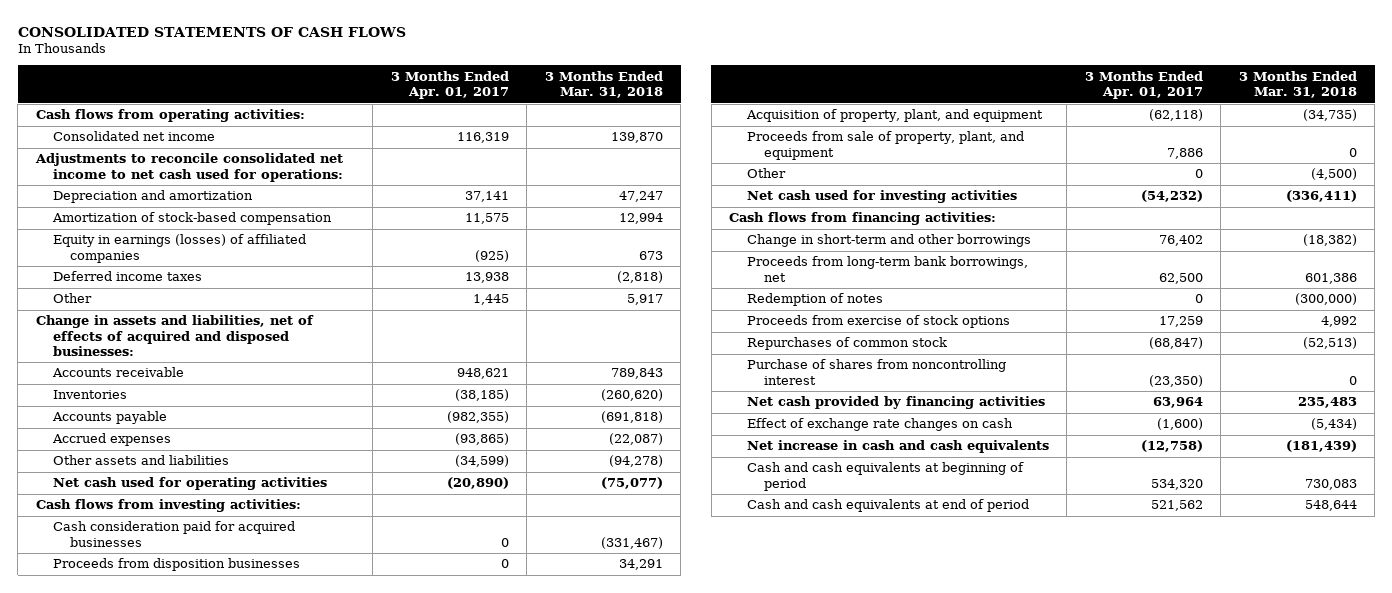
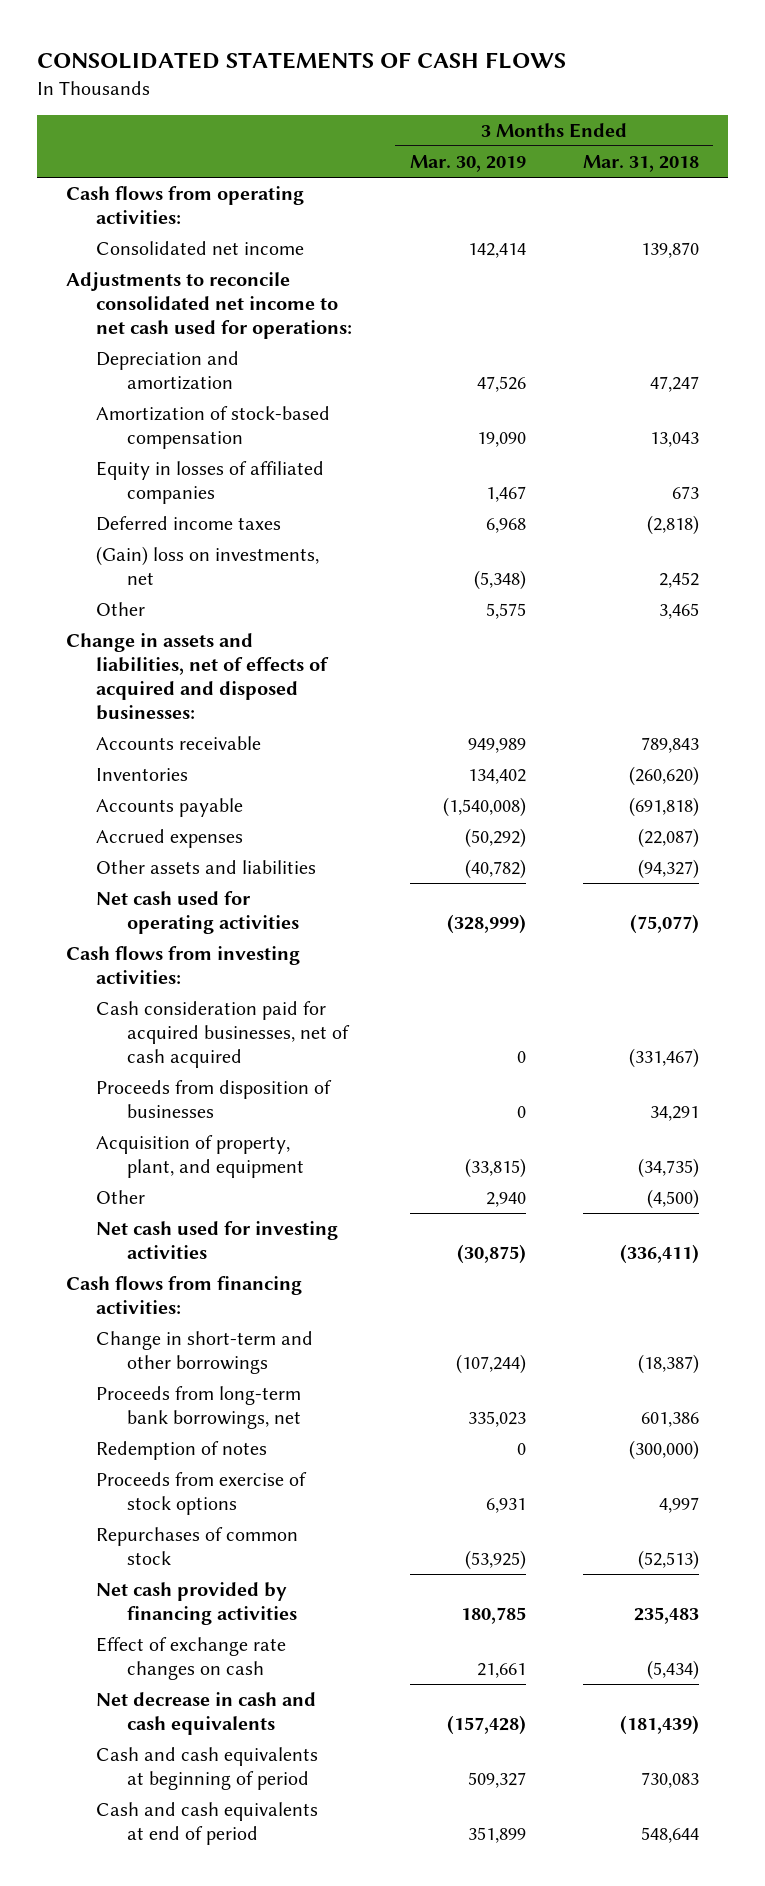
[390,70,509,100] 3 Months Ended Apr. 01, 2017 -> none
none -> [409,154,526,172] Mar. 30, 2019
[618,213,663,225] 12,994 -> [650,431,700,447] 13,043
[52,234,306,263] Equity in earnings (losses) of affiliated companies -> [96,461,325,504] Equity in losses of affiliated companies
none -> [96,546,320,585] (Gain) loss on investments, net
[626,294,663,306] 5,917 -> [659,603,700,620] 3,465
[608,455,663,468] (94,278) -> [638,859,700,880] (94,327)
[52,521,295,547] Cash consideration paid for acquired businesses -> [96,1001,351,1068] Cash consideration paid for acquired businesses, net of cash acquired
[52,558,300,572] Proceeds from disposition businesses -> [96,1080,333,1118] Proceeds from disposition of businesses
[746,131,1024,160] Proceeds from sale of property, plant, and equipment -> none
[1302,234,1357,247] (18,382) -> [638,1353,700,1374] (18,387)
[1320,316,1357,328] 4,992 -> [659,1496,700,1513] 4,997
[746,359,1006,385] Purchase of shares from noncontrolling interest -> none
[746,440,1049,454] Net increase in cash and cash equivalents -> [96,1692,317,1735] Net decrease in cash and cash equivalents

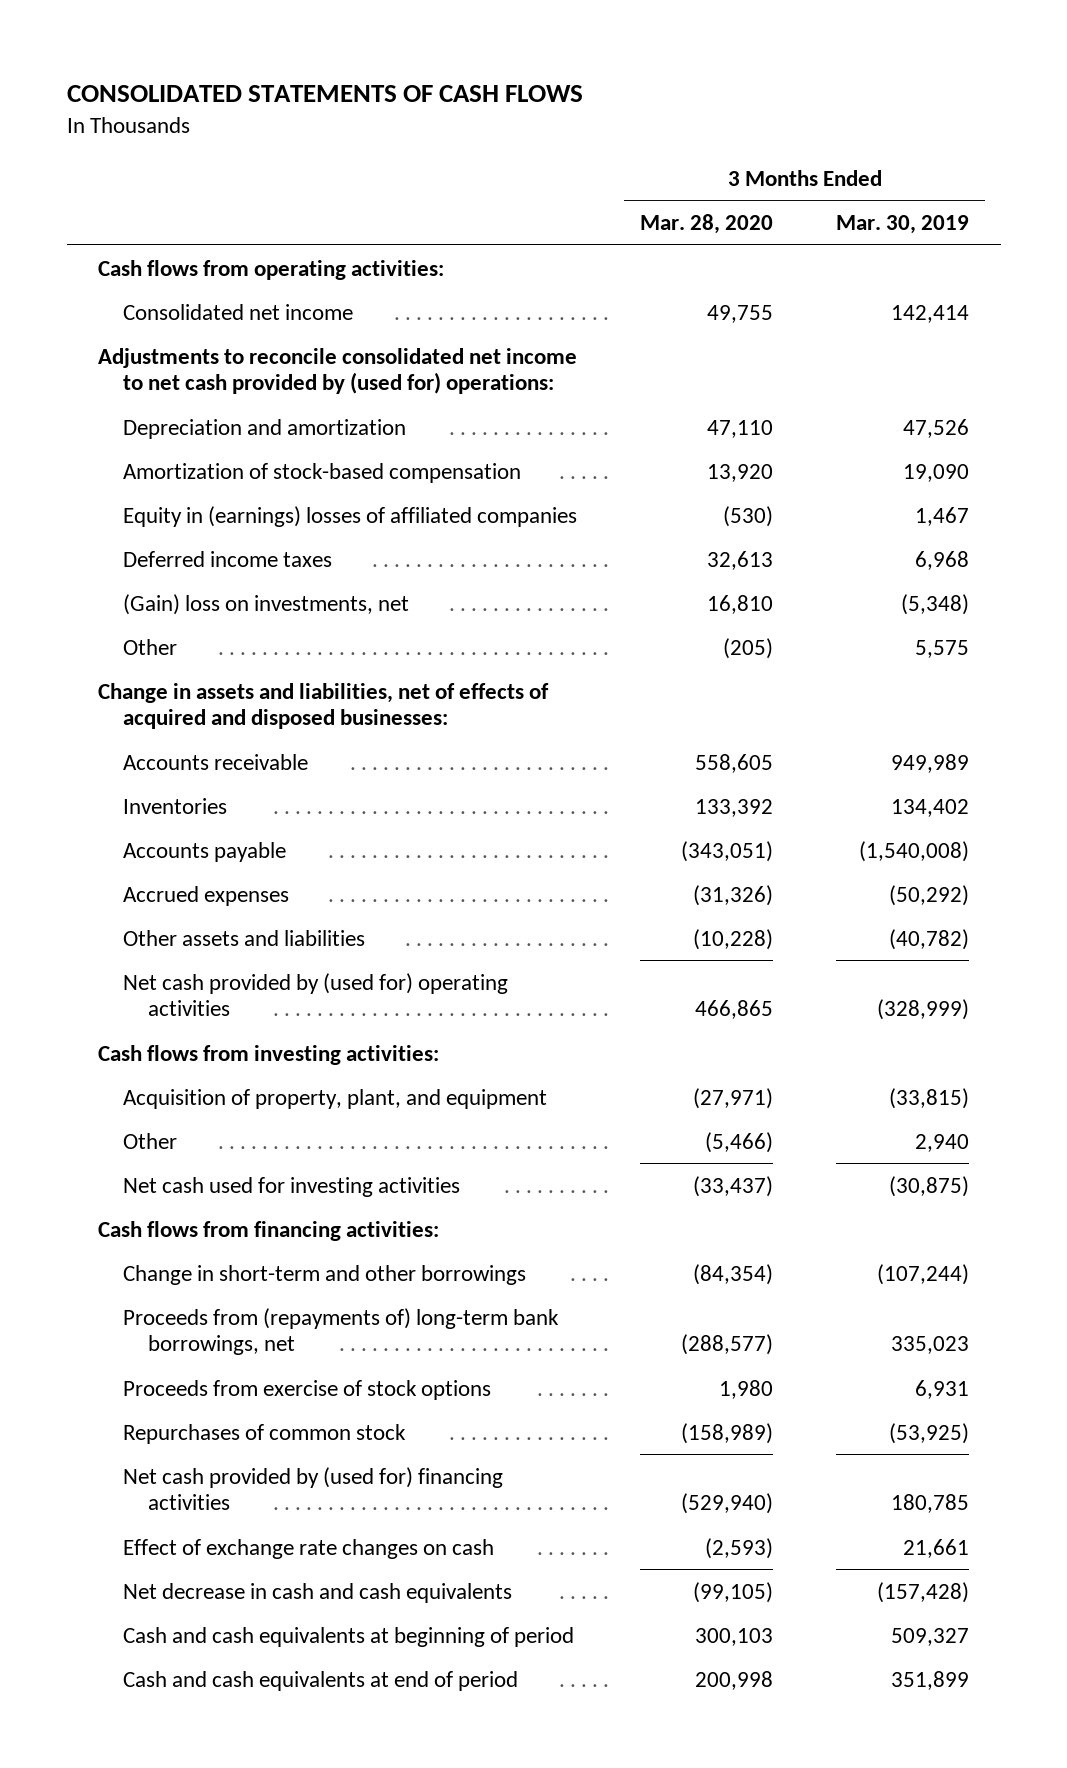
[583,154,700,172] Mar. 31, 2018 -> none
none -> [640,214,774,235] Mar. 28, 2020
[65,272,353,339] Adjustments to reconcile consolidated net income to net cash used for operations: -> [98,347,578,395] Adjustments to reconcile consolidated net income to net cash provided by (used for) operations:
[96,461,325,504] Equity in losses of affiliated companies -> [123,505,578,527] Equity in (earnings) losses of affiliated companies
[96,891,300,934] Net cash used for operating activities -> [123,972,509,1017] Net cash provided by (used for) operating activities
[96,1001,351,1068] Cash consideration paid for acquired businesses, net of cash acquired -> none
[96,1080,333,1118] Proceeds from disposition of businesses -> none
[96,1441,268,1461] Redemption of notes -> none
[96,1386,302,1429] Proceeds from long-term bank borrowings, net -> [123,1307,560,1356] Proceeds from (repayments of) long-term bank borrowings, net
[96,1582,298,1625] Net cash provided by financing activities -> [123,1466,504,1511] Net cash provided by (used for) financing activities

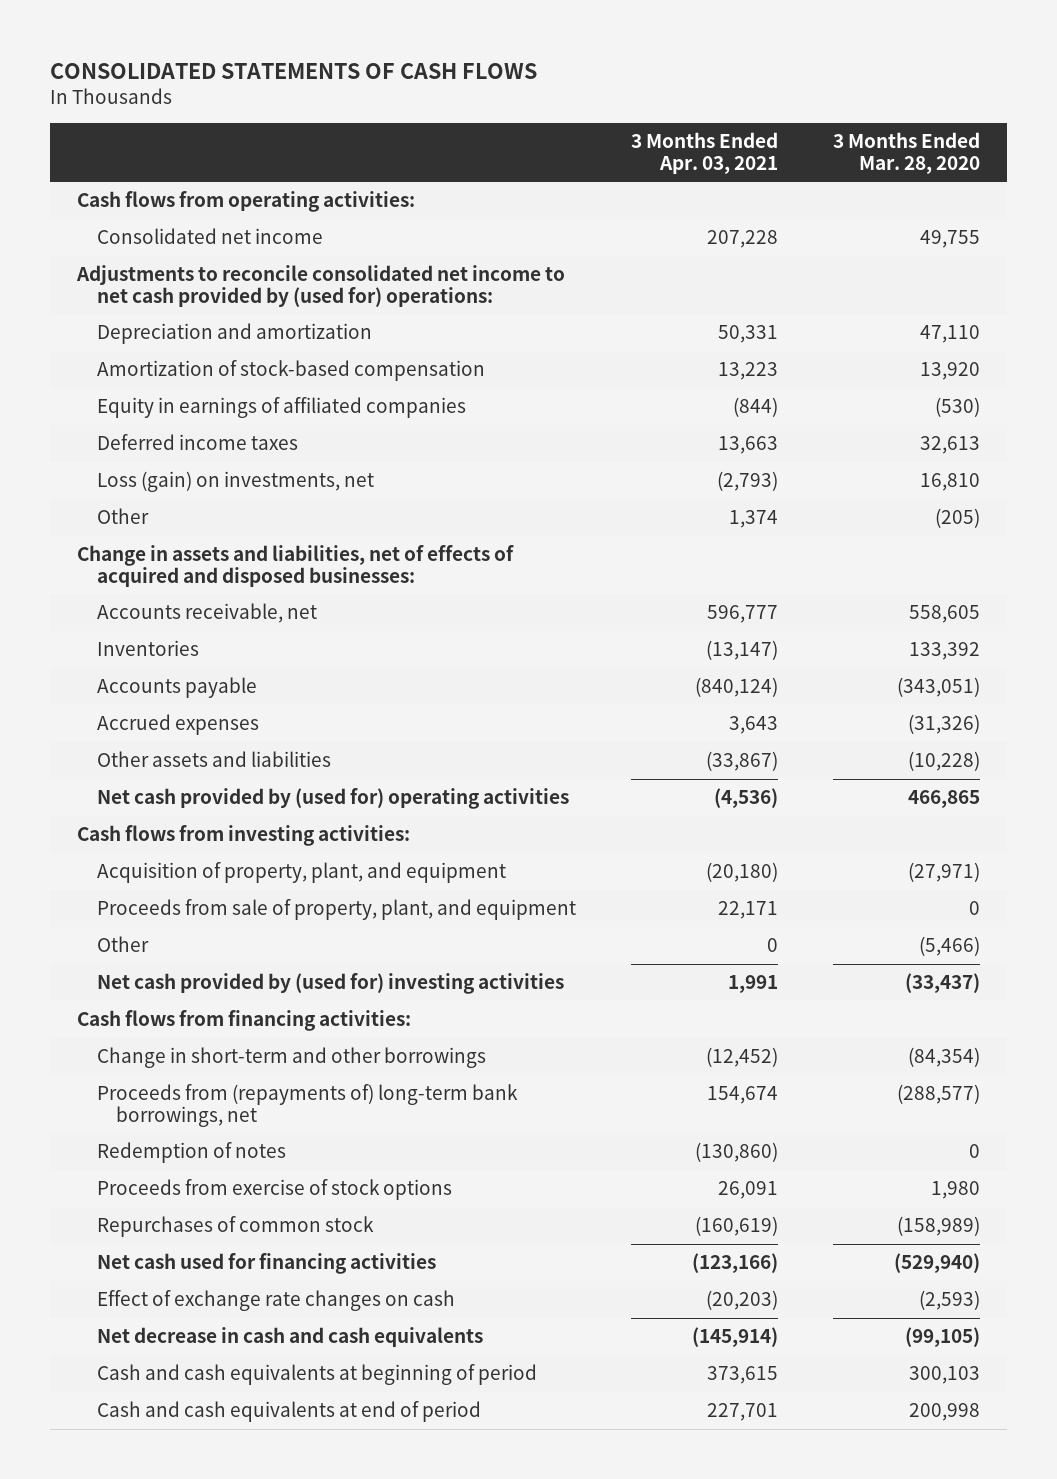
[836,215,970,235] Mar. 30, 2019 -> none
none -> [630,132,778,174] 3 Months Ended Apr. 03, 2021
[123,505,578,527] Equity in (earnings) losses of affiliated companies -> [96,397,466,419] Equity in earnings of affiliated companies
[123,593,410,615] (Gain) loss on investments, net -> [96,471,374,493] Loss (gain) on investments, net
[123,753,309,770] Accounts receivable -> [96,603,317,624] Accounts receivable, net
none -> [96,899,576,921] Proceeds from sale of property, plant, and equipment
[123,1176,461,1197] Net cash used for investing activities -> [96,973,564,995] Net cash provided by (used for) investing activities
none -> [96,1142,286,1164] Redemption of notes
[123,1466,504,1511] Net cash provided by (used for) financing activities -> [96,1253,436,1275] Net cash used for financing activities

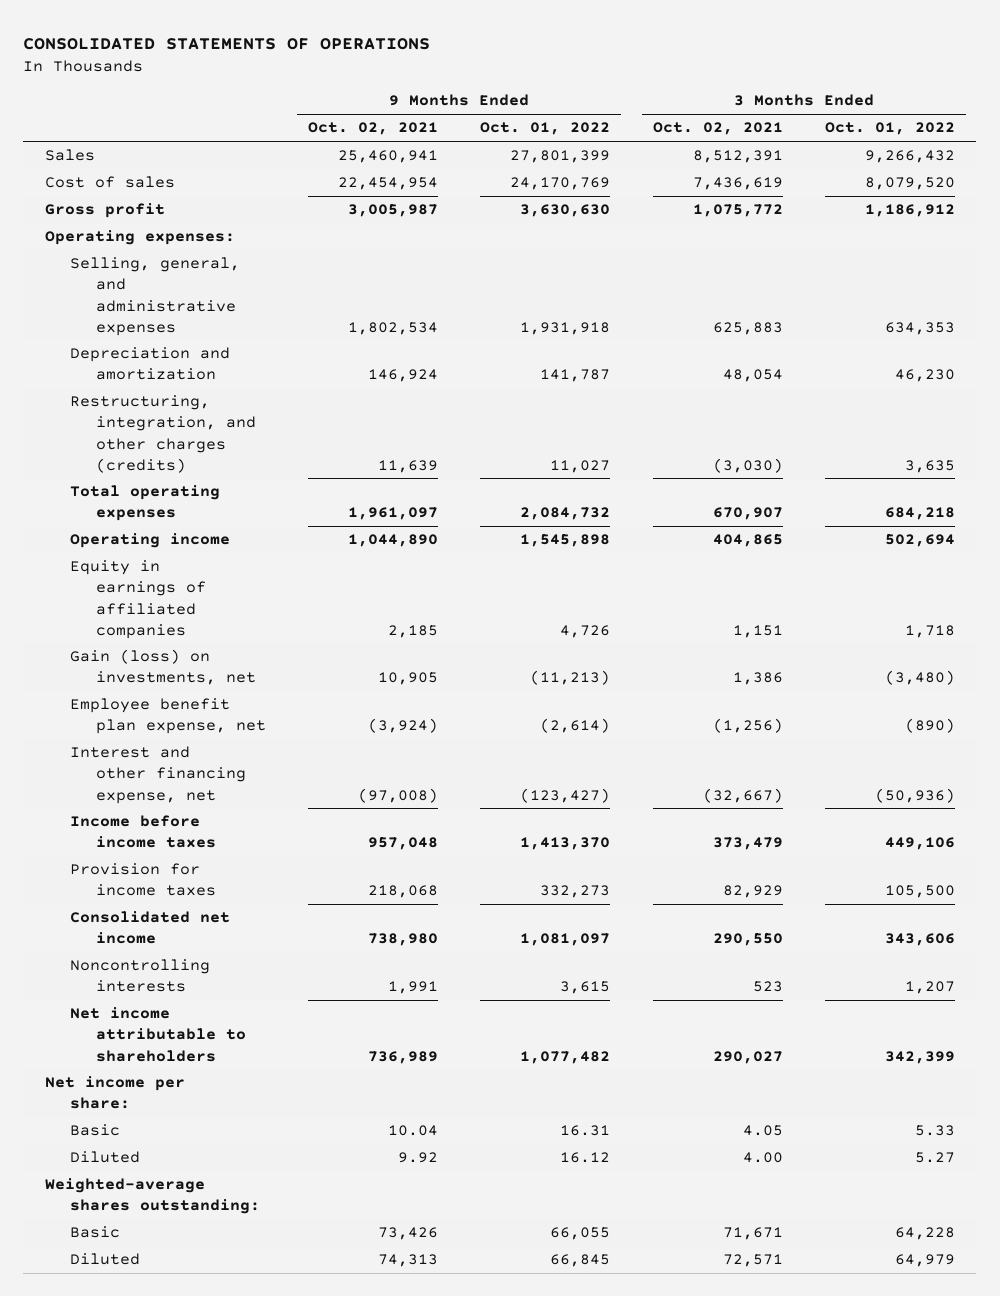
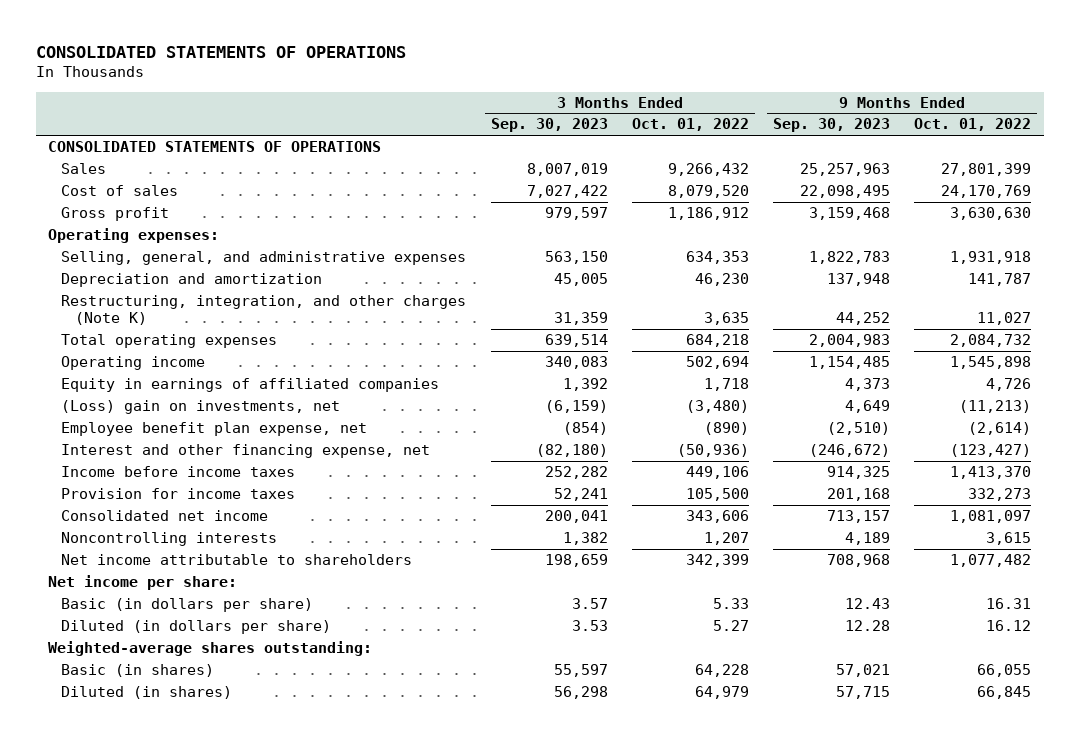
[308,122,439,136] Oct. 02, 2021 -> none
[652,122,783,136] Oct. 02, 2021 -> none
none -> [490,118,608,133] Sep. 30, 2023
none -> [773,118,891,133] Sep. 30, 2023
none -> [47,141,381,153] CONSOLIDATED STATEMENTS OF OPERATIONS
[70,395,256,473] Restructuring, integration, and other charges (credits) -> [61,295,467,326] Restructuring, integration, and other charges (Note K)
[70,649,256,686] Gain (loss) on investments, net -> [61,400,341,415] (Loss) gain on investments, net
[70,1124,121,1137] Basic -> [61,598,314,613] Basic (in dollars per share)
[70,1151,141,1164] Diluted -> [61,620,332,635] Diluted (in dollars per share)
[70,1226,121,1239] Basic -> [61,664,215,678] Basic (in shares)
[70,1253,141,1266] Diluted -> [61,686,233,700] Diluted (in shares)

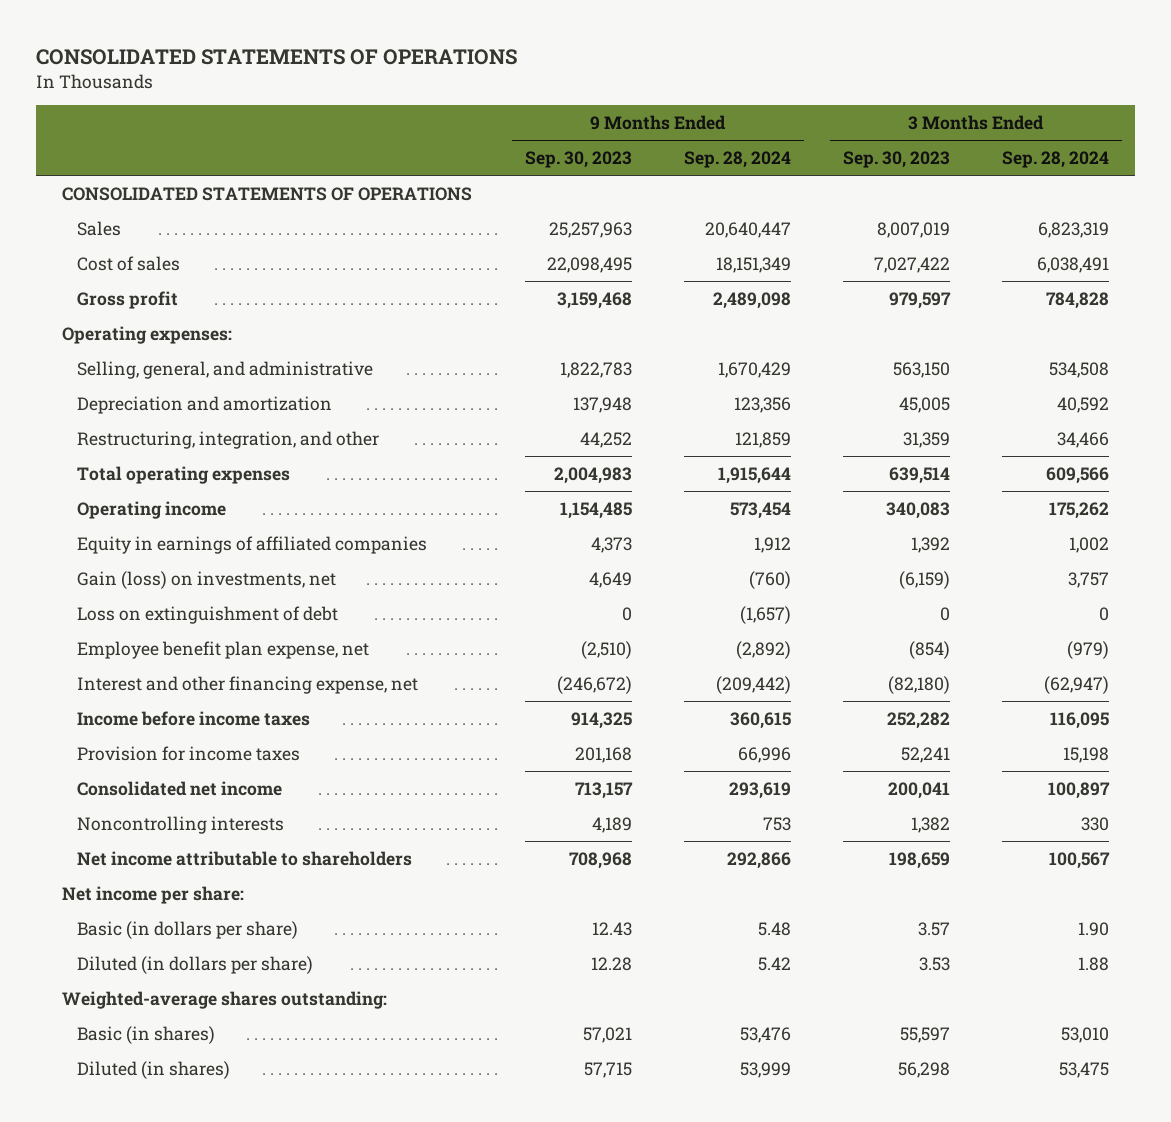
[631,118,749,132] Oct. 01, 2022 -> none
[914,118,1032,132] Oct. 01, 2022 -> none
none -> [683,151,791,169] Sep. 28, 2024
none -> [1002,151,1110,169] Sep. 28, 2024
[61,251,467,266] Selling, general, and administrative expenses -> [77,360,374,379] Selling, general, and administrative
[61,295,467,326] Restructuring, integration, and other charges (Note K) -> [77,430,380,449] Restructuring, integration, and other
[61,400,341,415] (Loss) gain on investments, net -> [77,570,337,589] Gain (loss) on investments, net
none -> [77,605,339,624] Loss on extinguishment of debt

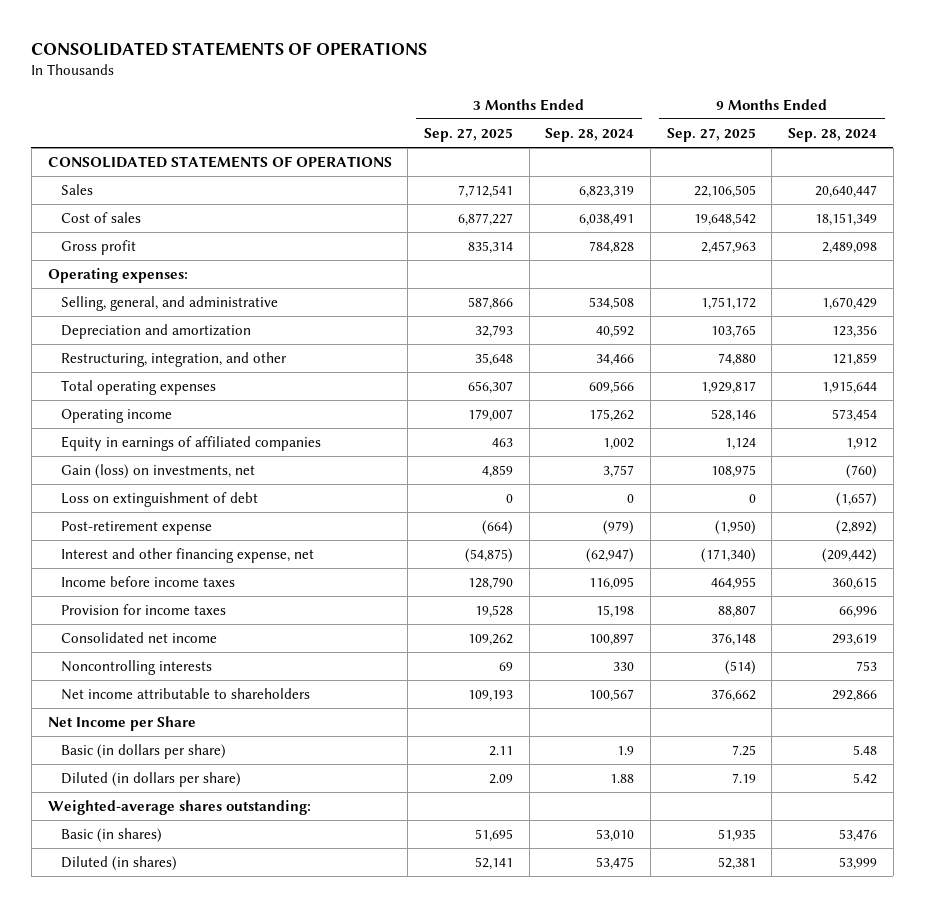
[524,151,632,169] Sep. 30, 2023 -> none
[842,151,950,169] Sep. 30, 2023 -> none
none -> [423,128,513,143] Sep. 27, 2025
none -> [666,128,756,143] Sep. 27, 2025
[77,640,370,659] Employee benefit plan expense, net -> [60,521,212,536] Post-retirement expense
[62,885,245,904] Net income per share: -> [47,716,196,732] Net Income per Share
[1078,921,1110,936] 1.90 -> [617,746,635,756] 1.9

